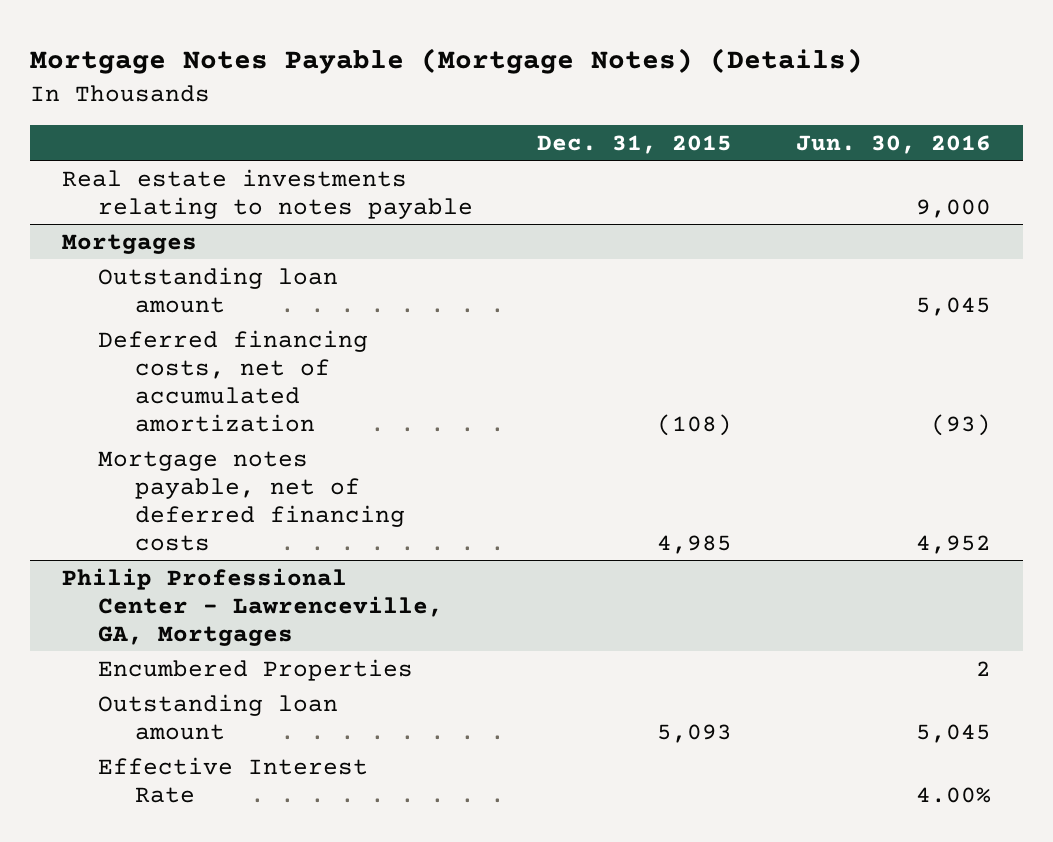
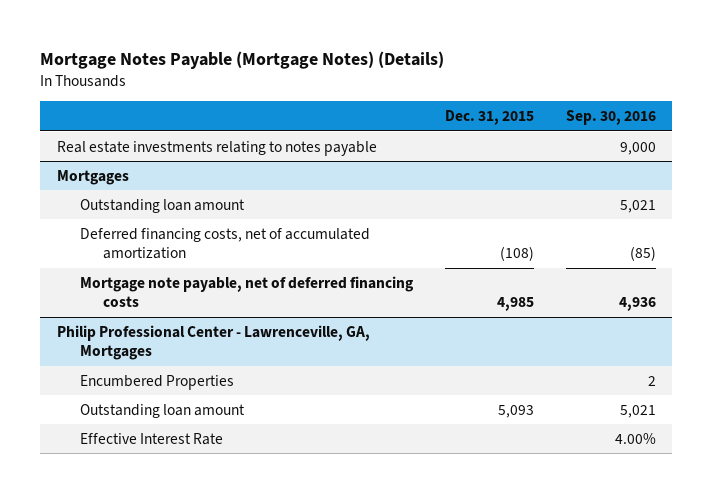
[795,134,991,154] Jun. 30, 2016 -> none
none -> [566,110,657,126] Sep. 30, 2016
[98,450,405,551] Mortgage notes payable, net of deferred financing costs -> [79,275,414,308] Mortgage note payable, net of deferred financing costs

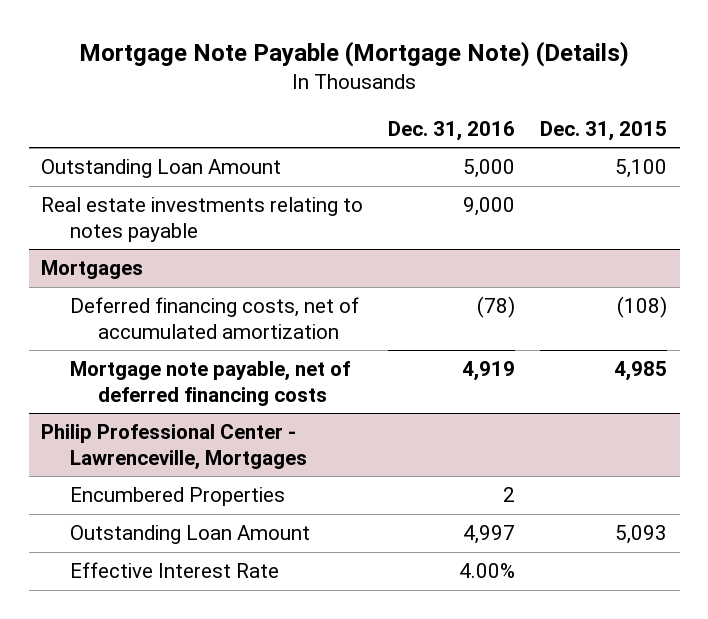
[40,50,445,69] Mortgage Notes Payable (Mortgage Notes) (Details) -> [79,40,630,67] Mortgage Note Payable (Mortgage Note) (Details)
[566,110,657,126] Sep. 30, 2016 -> none
none -> [388,120,516,141] Dec. 31, 2016
none -> [41,159,282,179] Outstanding Loan Amount
[79,198,245,213] Outstanding loan amount -> none
[56,324,370,361] Philip Professional Center - Lawrenceville, GA, Mortgages -> [41,424,307,470] Philip Professional Center - Lawrenceville, Mortgages
[79,403,245,418] Outstanding loan amount -> [69,525,310,545] Outstanding Loan Amount

